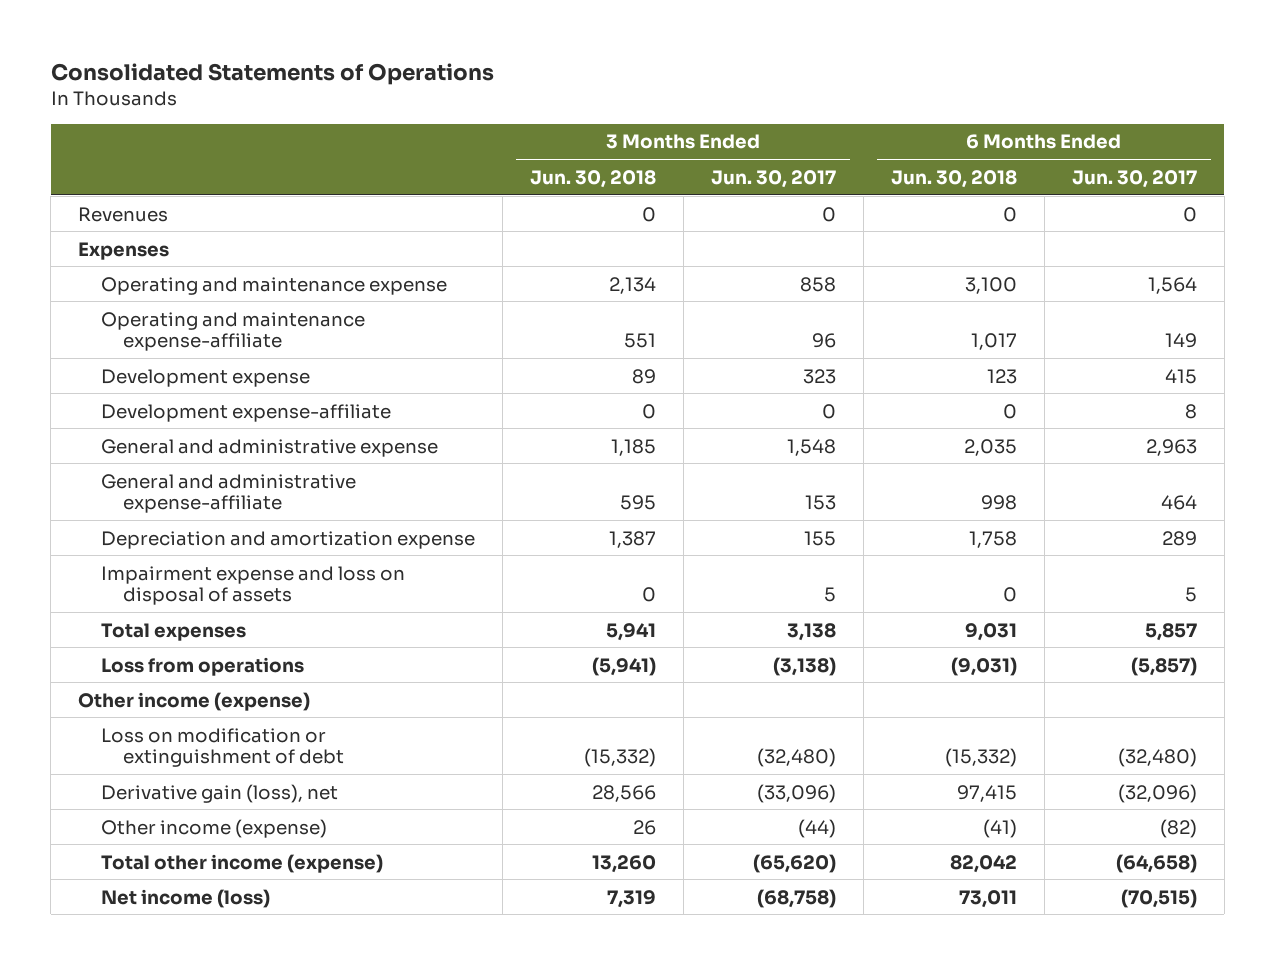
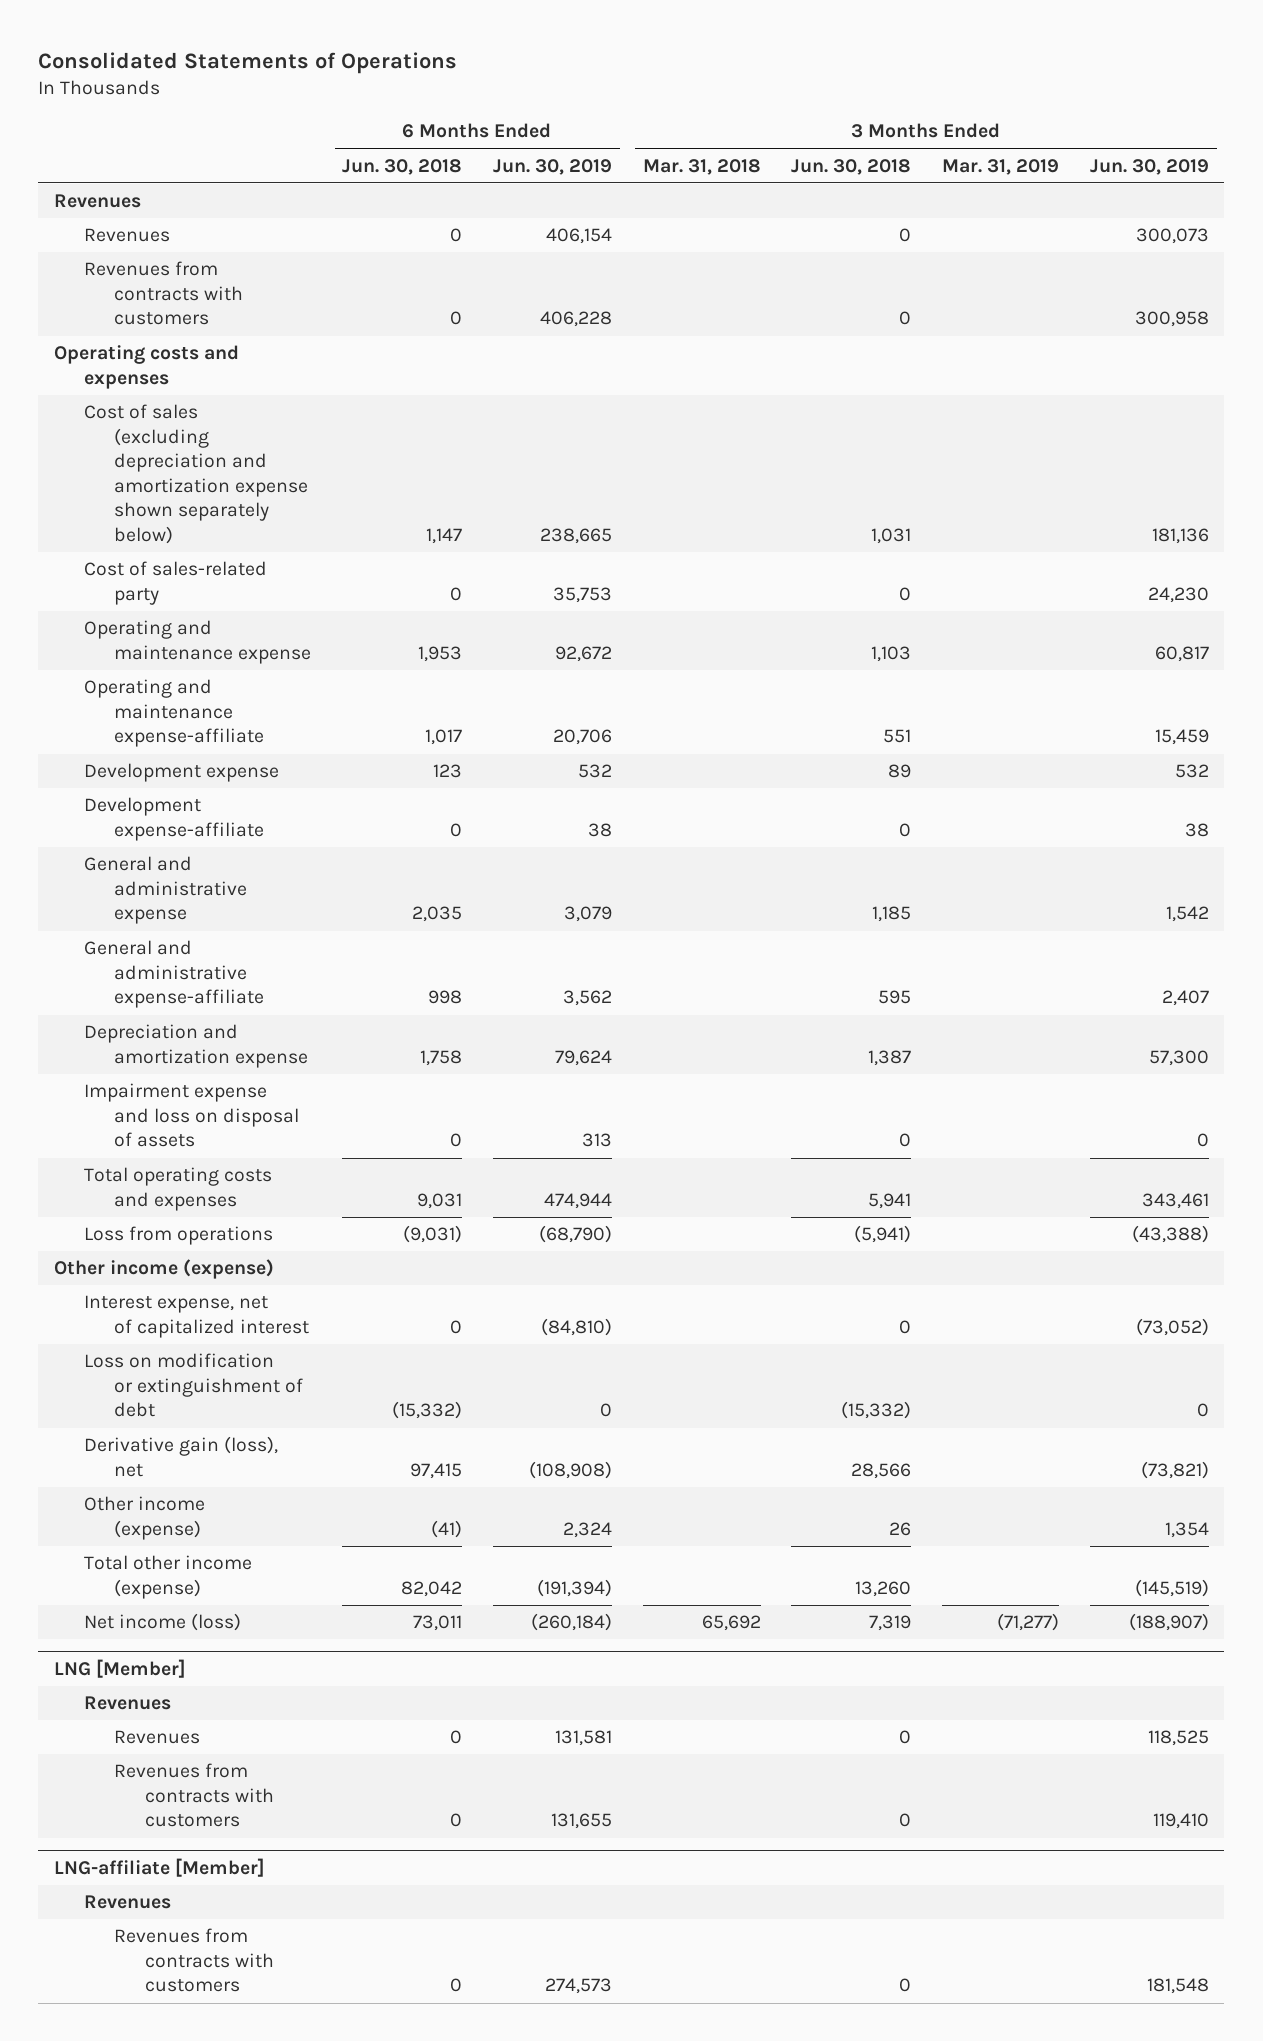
[710,169,836,188] Jun. 30, 2017 -> none
[1071,169,1197,188] Jun. 30, 2017 -> none
none -> [492,158,612,175] Jun. 30, 2019
none -> [642,158,761,175] Mar. 31, 2018
none -> [942,158,1060,175] Mar. 31, 2019
none -> [1090,158,1210,175] Jun. 30, 2019
none -> [53,194,141,209] Revenues
none -> [84,261,244,326] Revenues from contracts with customers
[78,241,170,260] Expenses -> [53,345,239,389] Operating costs and expenses
none -> [84,404,309,545] Cost of sales (excluding depreciation and amortization expense shown separately below)
none -> [84,561,268,605] Cost of sales-related party
[608,276,656,294] 2,134 -> [871,645,912,662] 1,103
[964,276,1017,294] 3,100 -> [418,645,463,662] 1,953
[100,622,246,641] Total expenses -> [84,1167,273,1211] Total operating costs and expenses
none -> [84,1295,310,1338] Interest expense, net of capitalized interest
none -> [53,1658,186,1678] LNG [Member]
none -> [84,1696,172,1711] Revenues
none -> [114,1730,201,1745] Revenues
none -> [114,1763,274,1828] Revenues from contracts with customers
none -> [53,1857,265,1877] LNG-affiliate [Member]
none -> [84,1895,172,1910] Revenues
none -> [114,1928,274,1993] Revenues from contracts with customers

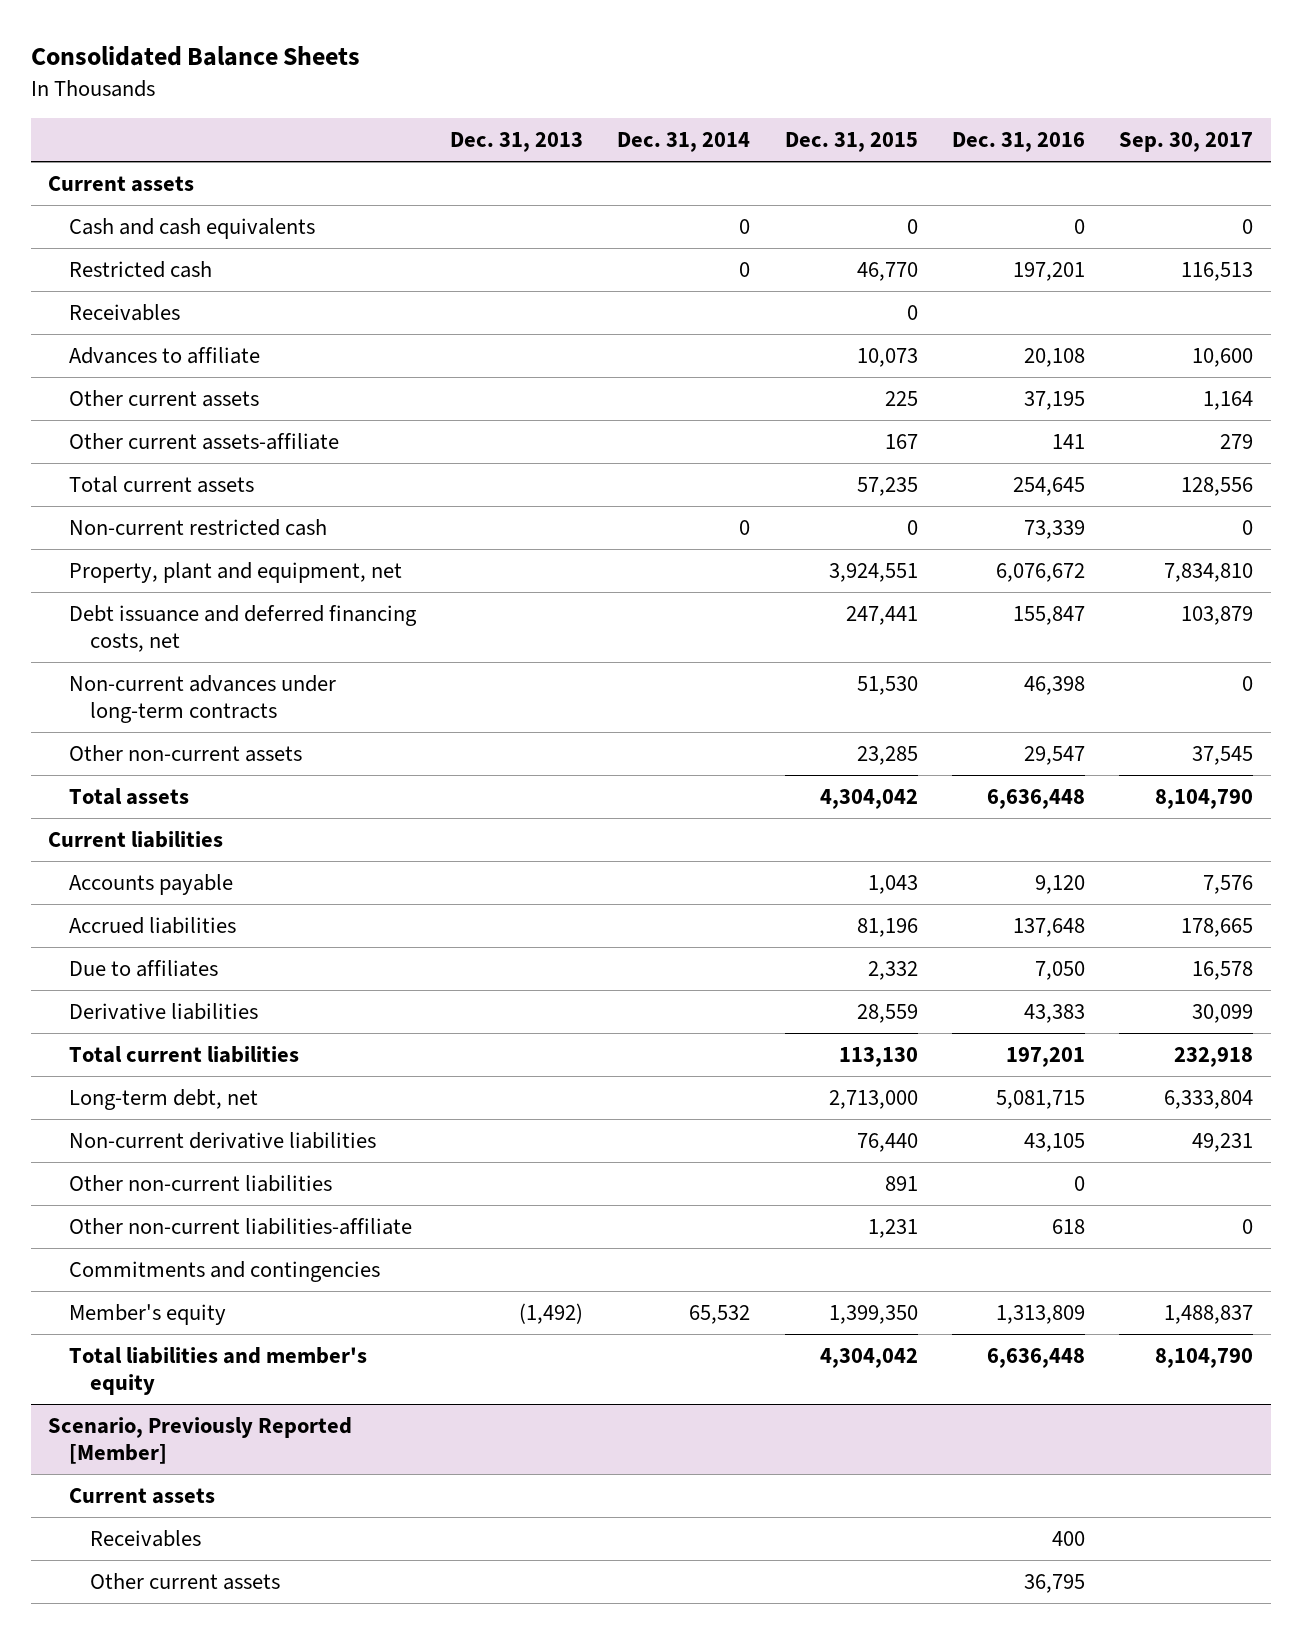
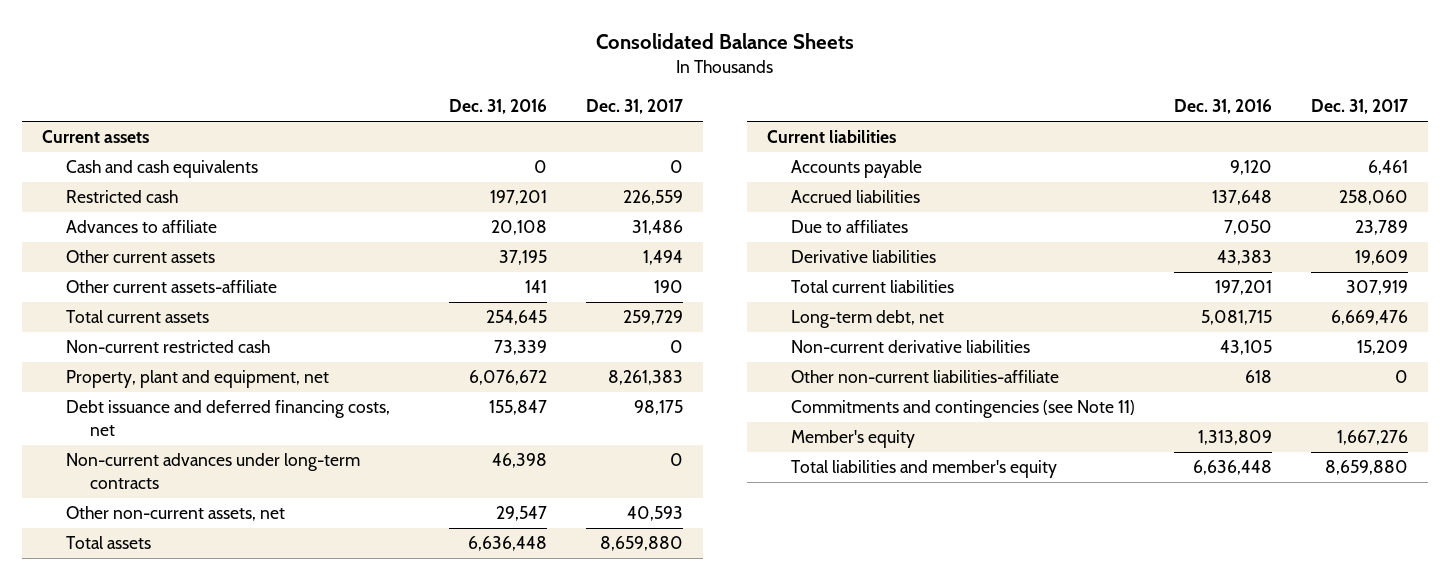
[450,132,584,153] Dec. 31, 2013 -> none
[617,132,751,153] Dec. 31, 2014 -> none
[784,132,918,153] Dec. 31, 2015 -> none
[1119,132,1254,153] Sep. 30, 2017 -> none
none -> [586,99,684,115] Dec. 31, 2017
[68,303,180,321] Receivables -> none
[68,744,302,762] Other non-current assets -> [65,506,285,522] Other non-current assets, net
[68,1174,332,1192] Other non-current liabilities -> none
[68,1260,380,1282] Commitments and contingencies -> [790,400,1135,419] Commitments and contingencies (see Note 11)
[47,1416,352,1465] Scenario, Previously Reported [Member] -> none
[68,1487,215,1504] Current assets -> none
[89,1529,201,1547] Receivables -> none
[89,1572,280,1590] Other current assets -> none

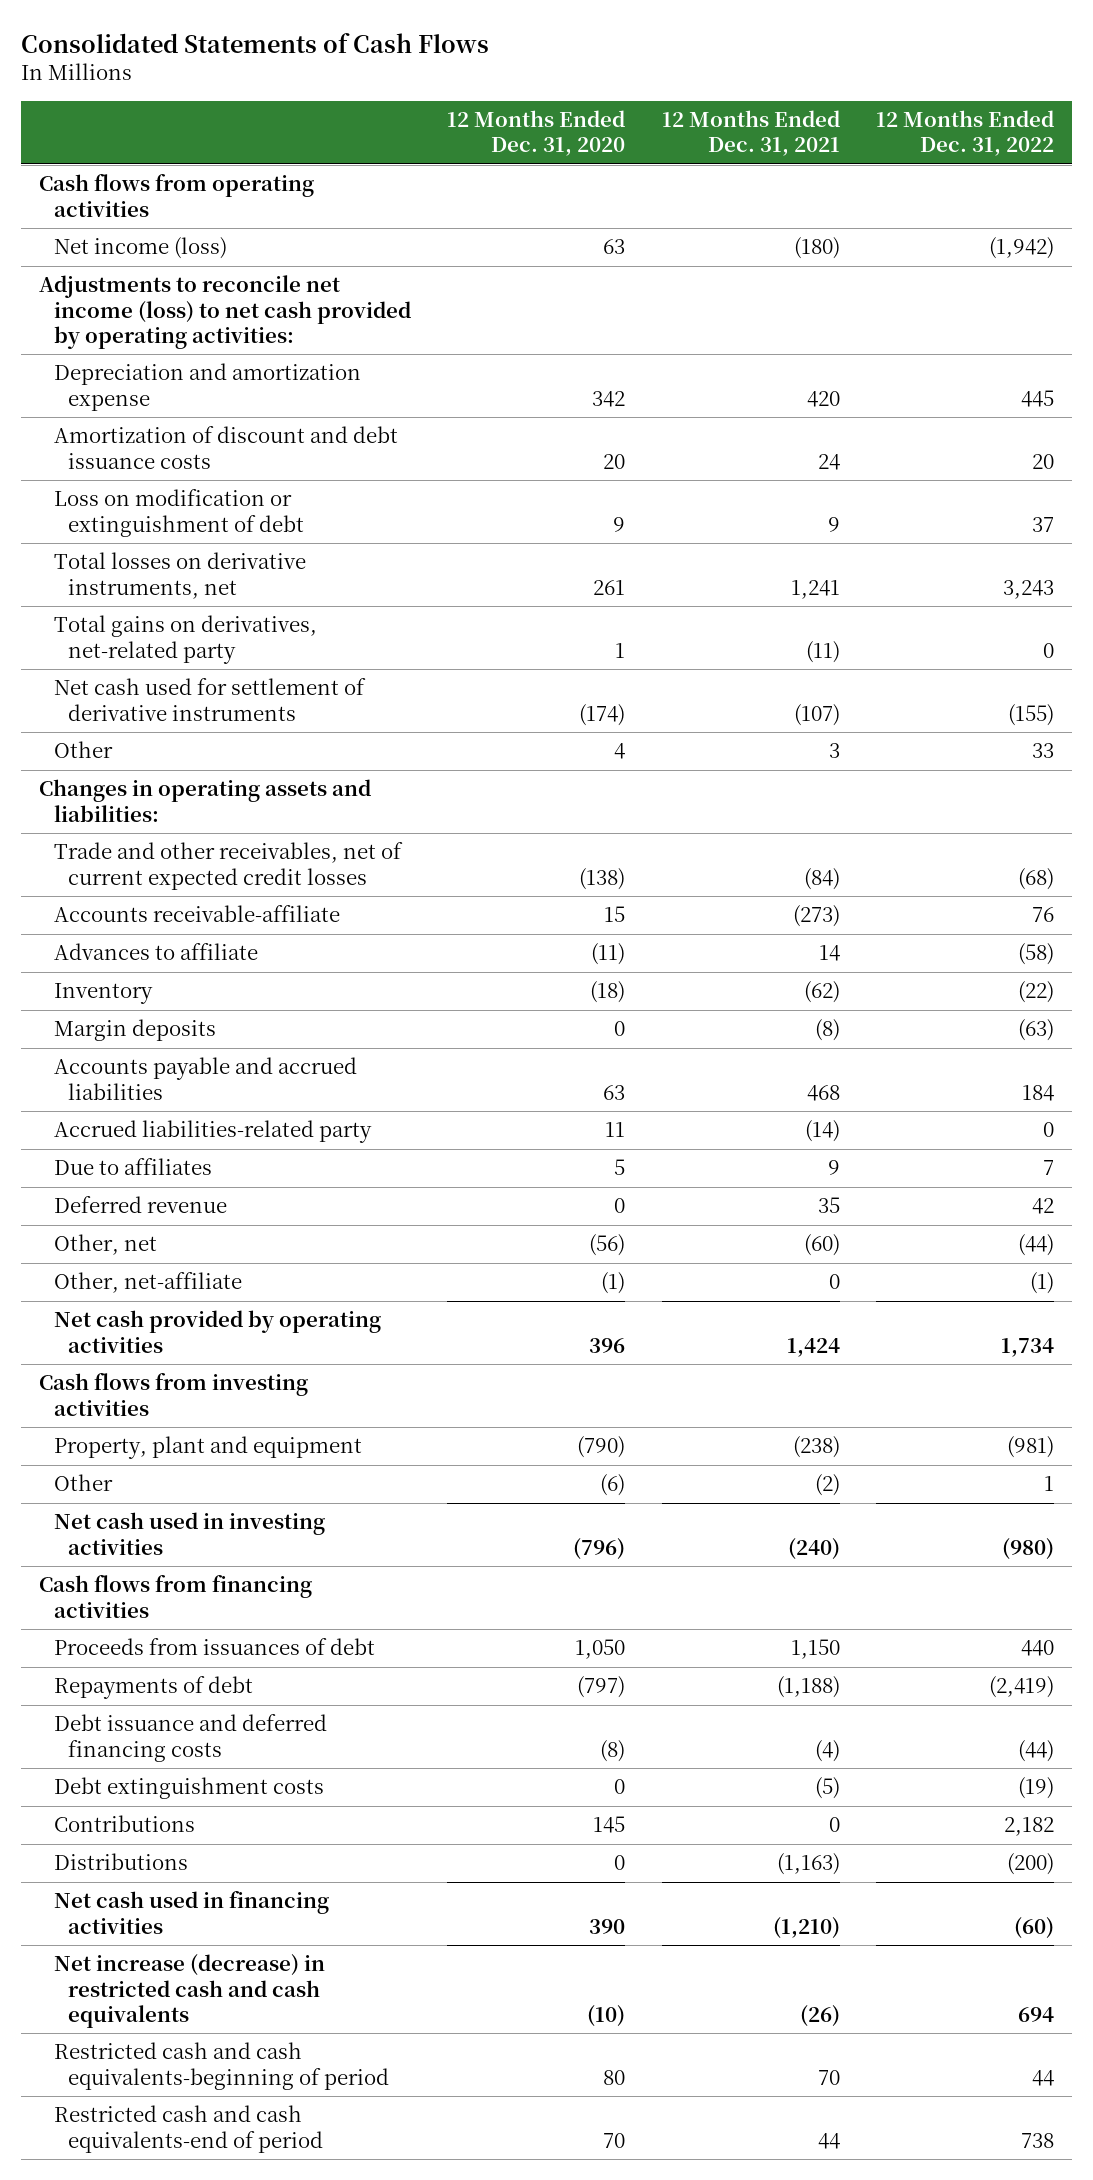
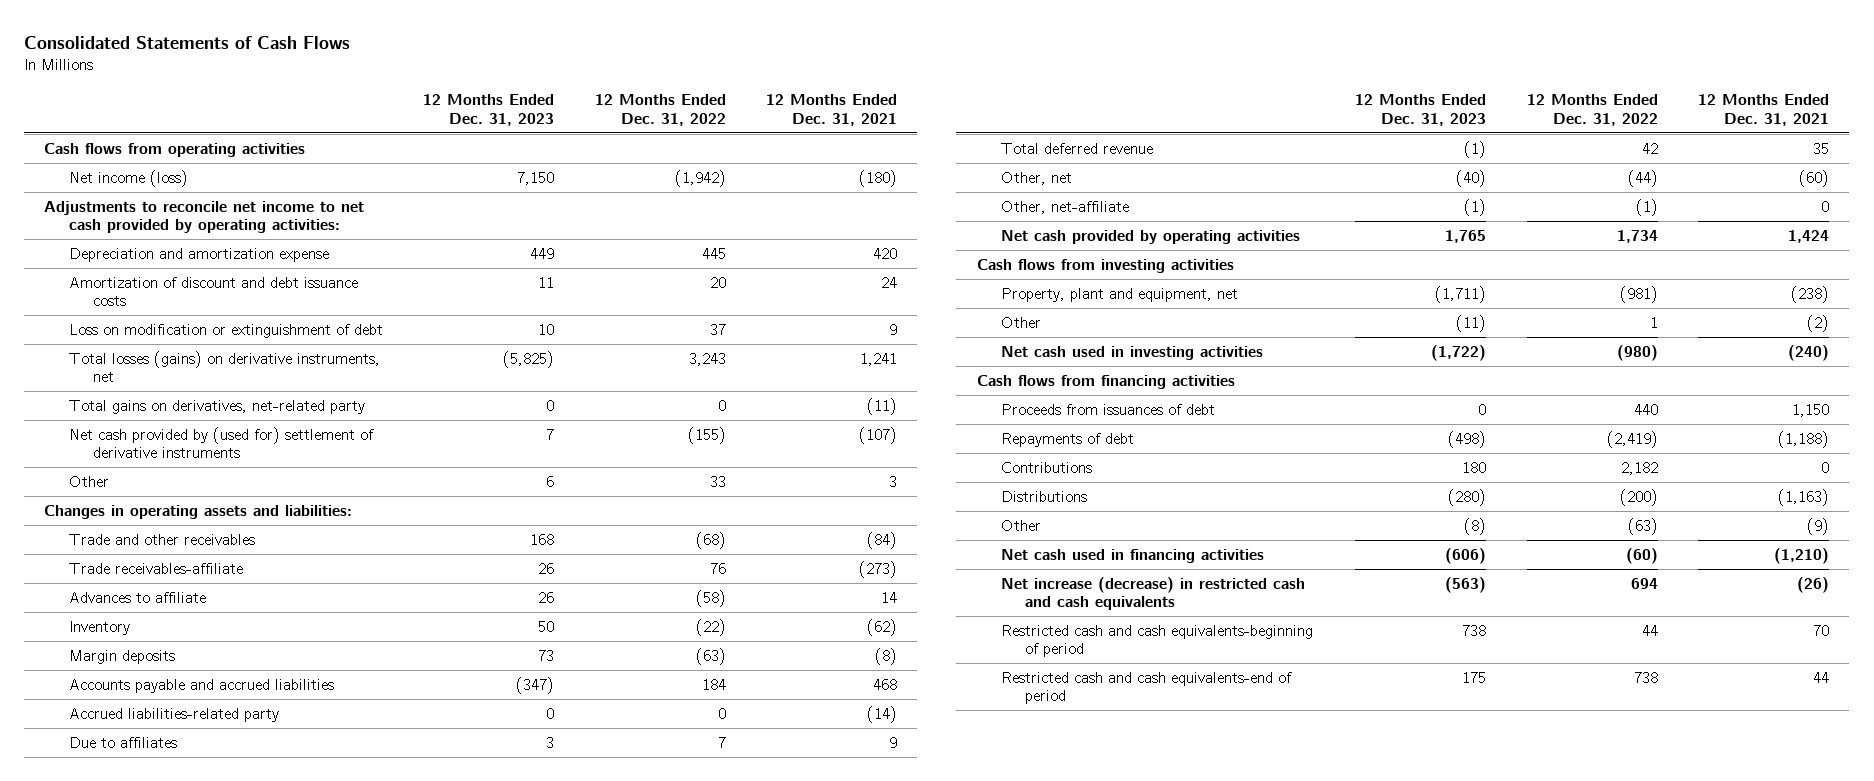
[447,110,626,157] 12 Months Ended Dec. 31, 2020 -> none
none -> [423,94,555,126] 12 Months Ended Dec. 31, 2023
[39,275,411,349] Adjustments to reconcile net income (loss) to net cash provided by operating activities: -> [44,200,365,234] Adjustments to reconcile net income to net cash provided by operating activities:
[53,552,306,599] Total losses on derivative instruments, net -> [68,350,380,383] Total losses (gains) on derivative instruments, net
[53,678,366,721] Net cash used for settlement of derivative instruments -> [68,426,374,459] Net cash provided by (used for) settlement of derivative instruments
[53,842,403,890] Trade and other receivables, net of current expected credit losses -> [68,533,255,545] Trade and other receivables
[53,905,340,923] Accounts receivable-affiliate -> [68,562,243,574] Trade receivables-affiliate
[53,1196,227,1214] Deferred revenue -> [1000,142,1153,154] Total deferred revenue
[53,1436,362,1460] Property, plant and equipment -> [1000,287,1238,302] Property, plant and equipment, net
[53,1714,327,1762] Debt issuance and deferred financing costs -> none
[53,1777,324,1800] Debt extinguishment costs -> none
none -> [1000,519,1041,531] Other

